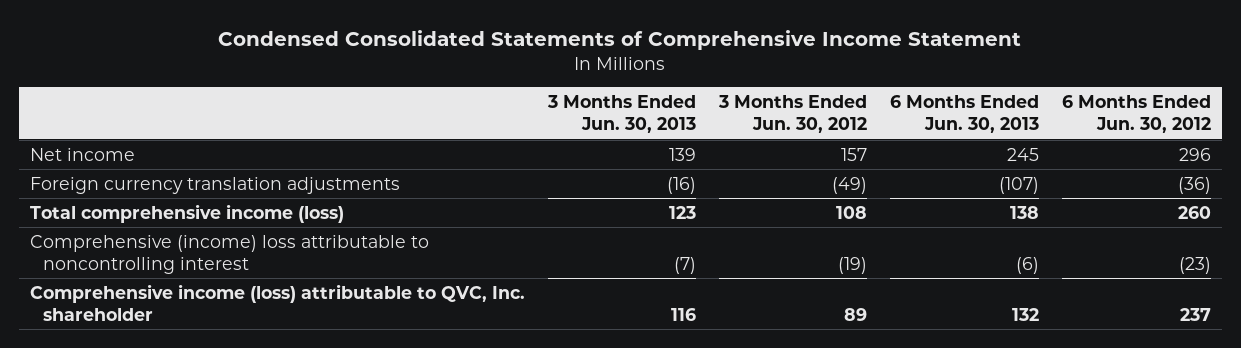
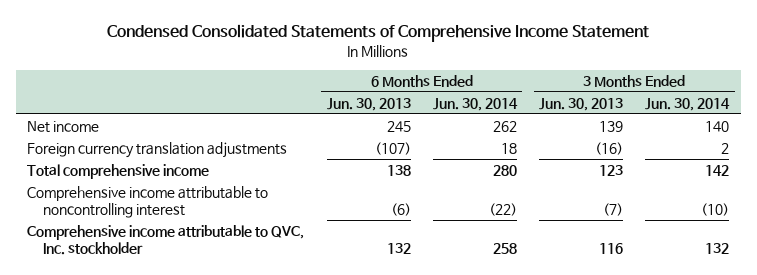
[717,94,867,134] 3 Months Ended Jun. 30, 2012 -> none
[1061,94,1211,134] 6 Months Ended Jun. 30, 2012 -> none
none -> [432,97,518,111] Jun. 30, 2014
none -> [645,97,731,111] Jun. 30, 2014
[30,203,345,223] Total comprehensive income (loss) -> [27,163,210,179] Total comprehensive income
[30,234,430,275] Comprehensive (income) loss attributable to noncontrolling interest -> [27,185,269,218] Comprehensive income attributable to noncontrolling interest
[30,283,526,322] Comprehensive income (loss) attributable to QVC, Inc. shareholder -> [27,224,305,255] Comprehensive income attributable to QVC, Inc. stockholder

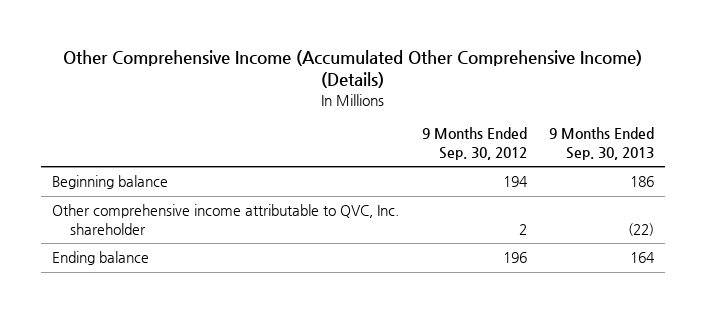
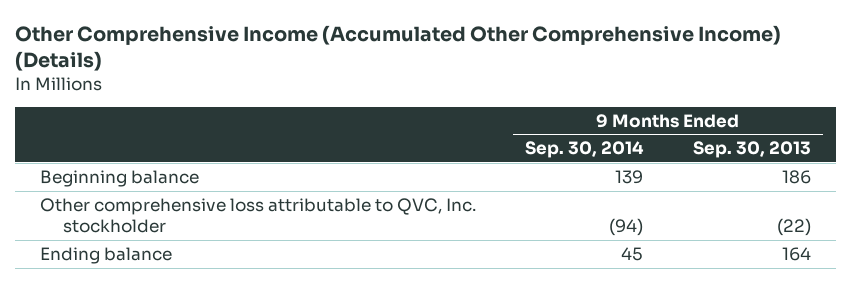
[421,127,527,160] 9 Months Ended Sep. 30, 2012 -> none
none -> [525,141,645,159] Sep. 30, 2014
[52,204,400,235] Other comprehensive income attributable to QVC, Inc. shareholder -> [39,197,476,234] Other comprehensive loss attributable to QVC, Inc. stockholder

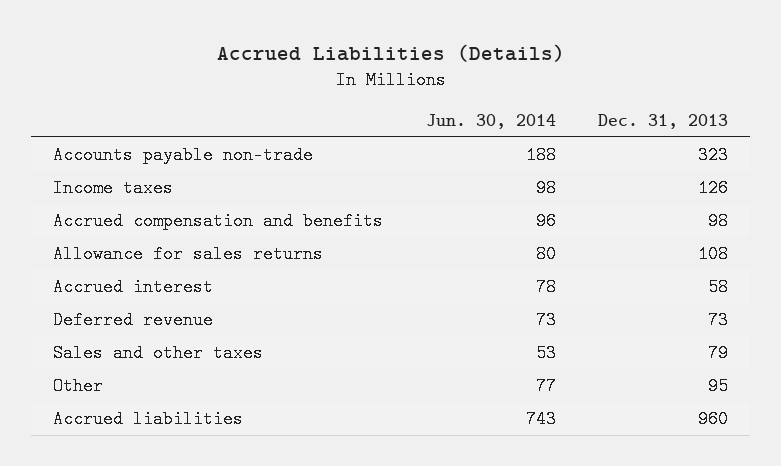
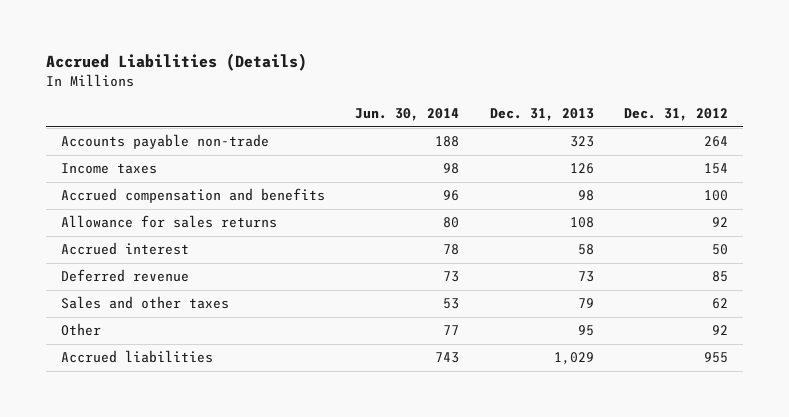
none -> [624,107,729,121] Dec. 31, 2012
[698,410,729,429] 960 -> [553,352,594,366] 1,029

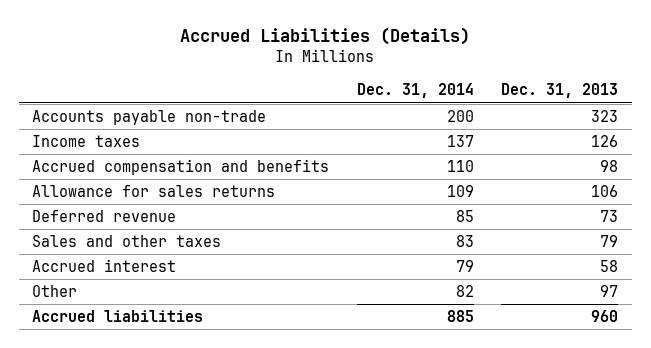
[355,107,460,121] Jun. 30, 2014 -> none
[624,107,729,121] Dec. 31, 2012 -> none
none -> [356,83,474,99] Dec. 31, 2014
[569,217,594,229] 108 -> [591,185,619,198] 106
[61,242,190,256] Accrued interest -> [32,259,177,273] Accrued interest
[577,325,594,337] 95 -> [600,285,619,298] 97
[553,352,594,366] 1,029 -> [591,310,619,323] 960

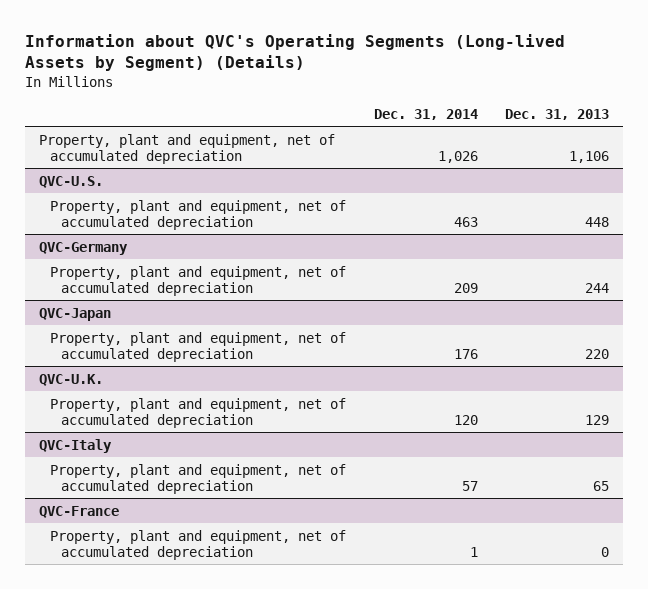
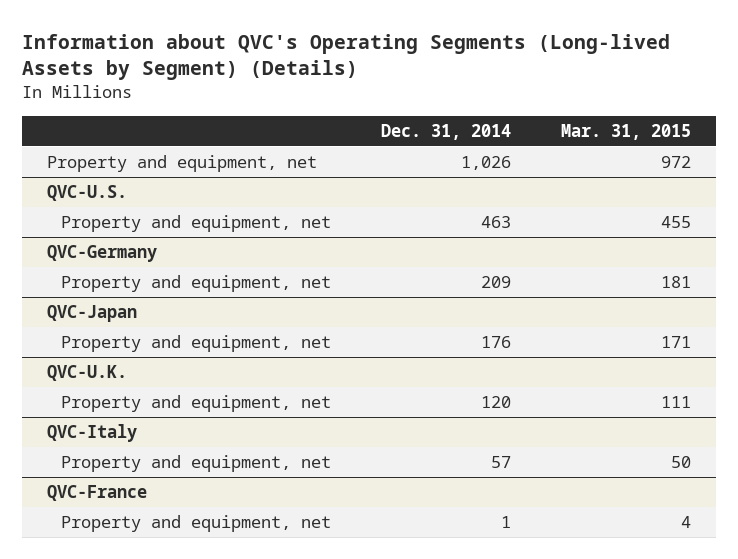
[505,108,610,120] Dec. 31, 2013 -> none
none -> [560,123,691,140] Mar. 31, 2015
[39,133,336,164] Property, plant and equipment, net of accumulated depreciation -> [47,155,318,173] Property and equipment, net
[49,199,346,230] Property, plant and equipment, net of accumulated depreciation -> [60,215,331,233] Property and equipment, net
[49,265,346,296] Property, plant and equipment, net of accumulated depreciation -> [60,275,331,293] Property and equipment, net
[49,331,346,362] Property, plant and equipment, net of accumulated depreciation -> [60,335,331,353] Property and equipment, net
[49,397,346,428] Property, plant and equipment, net of accumulated depreciation -> [60,395,331,413] Property and equipment, net
[49,463,346,494] Property, plant and equipment, net of accumulated depreciation -> [60,455,331,473] Property and equipment, net
[49,529,346,560] Property, plant and equipment, net of accumulated depreciation -> [60,515,331,533] Property and equipment, net

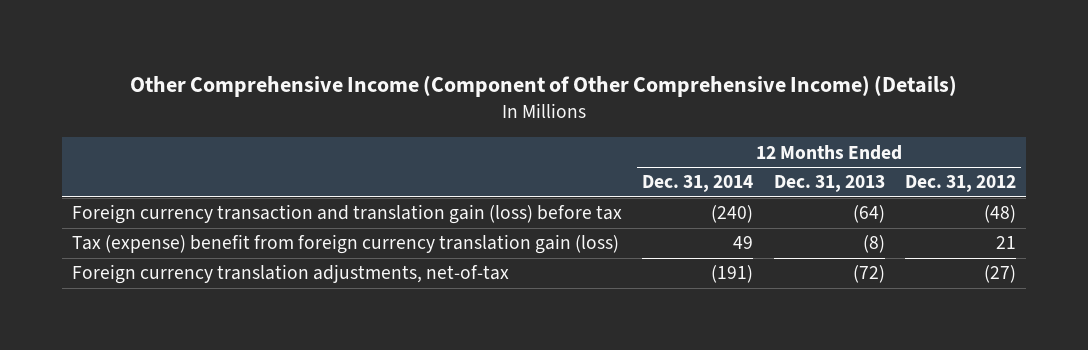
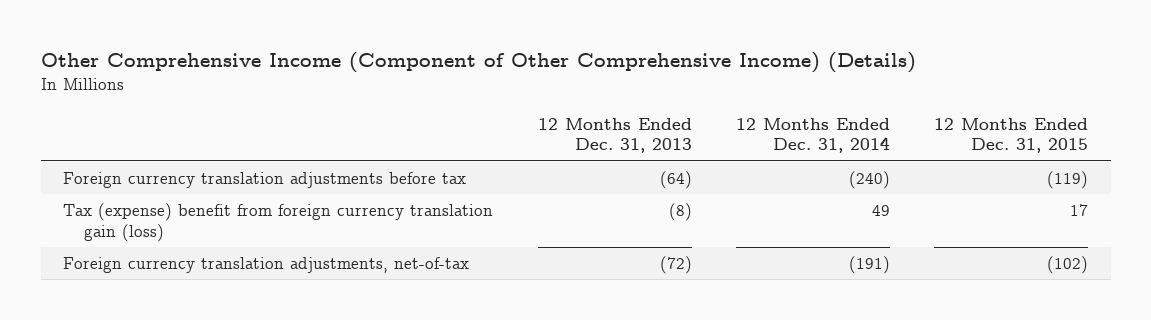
[904,175,1016,193] Dec. 31, 2012 -> none
none -> [934,117,1089,154] 12 Months Ended Dec. 31, 2015
[72,204,623,225] Foreign currency transaction and translation gain (loss) before tax -> [63,171,467,188] Foreign currency translation adjustments before tax

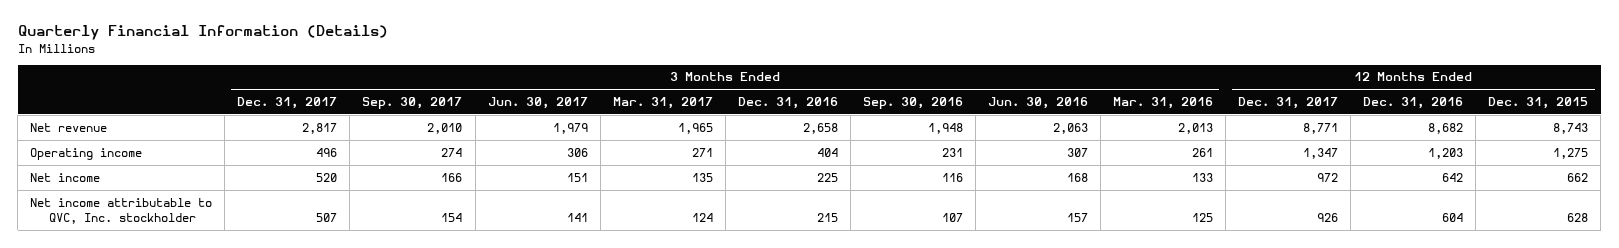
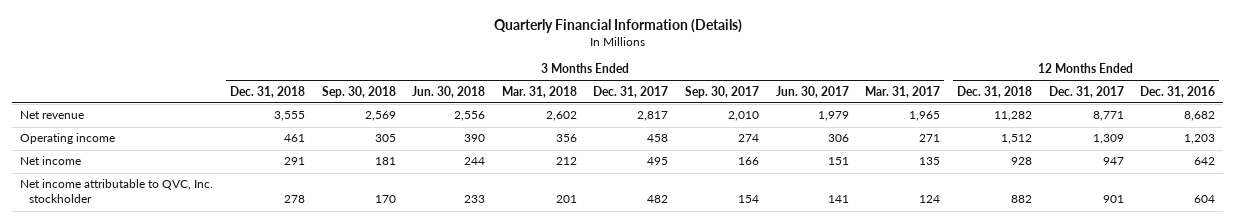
[737,97,838,110] Dec. 31, 2016 -> none
[862,97,963,110] Sep. 30, 2016 -> none
[987,97,1088,110] Jun. 30, 2016 -> none
[1113,97,1214,110] Mar. 31, 2016 -> none
[1488,97,1589,110] Dec. 31, 2015 -> none
none -> [229,85,305,98] Dec. 31, 2018
none -> [321,85,396,98] Sep. 30, 2018
none -> [412,85,486,98] Jun. 30, 2018
none -> [501,85,577,98] Mar. 31, 2018
none -> [956,85,1032,98] Dec. 31, 2018
[316,147,338,157] 496 -> [647,134,669,143] 458
[1303,147,1339,159] 1,347 -> [1092,134,1124,145] 1,309
[316,172,338,182] 520 -> [647,157,669,166] 495
[1317,172,1339,182] 972 -> [1102,157,1124,166] 947
[316,213,338,223] 507 -> [647,195,669,204] 482
[1317,213,1339,223] 926 -> [1102,195,1124,204] 901

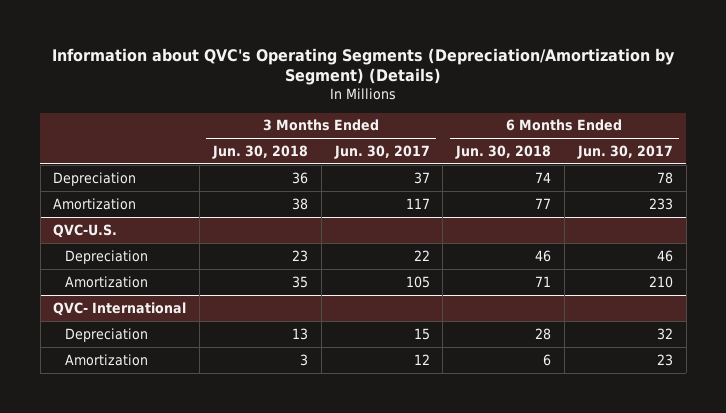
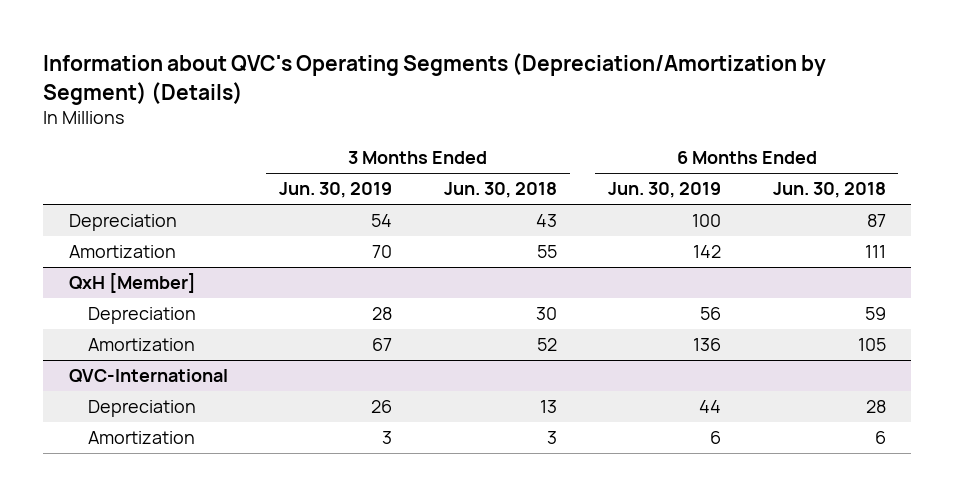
[333,144,430,159] Jun. 30, 2017 -> none
[576,144,673,159] Jun. 30, 2017 -> none
none -> [279,182,393,199] Jun. 30, 2019
none -> [608,182,722,199] Jun. 30, 2019
[53,223,118,238] QVC-U.S. -> none
[291,171,308,184] 36 -> [535,214,557,228] 43
[535,171,552,183] 74 -> [866,214,886,228] 87
[291,197,308,210] 38 -> [536,245,557,259] 55
[535,197,552,209] 77 -> [864,245,886,259] 111
none -> [68,273,196,294] QxH [Member]
[291,249,308,262] 23 -> [535,307,557,321] 30
[535,249,552,262] 46 -> [864,307,886,321] 59
[291,275,308,288] 35 -> [536,338,557,352] 52
[535,275,552,287] 71 -> [857,338,886,352] 105
[53,301,187,316] QVC- International -> [68,369,228,384] QVC-International

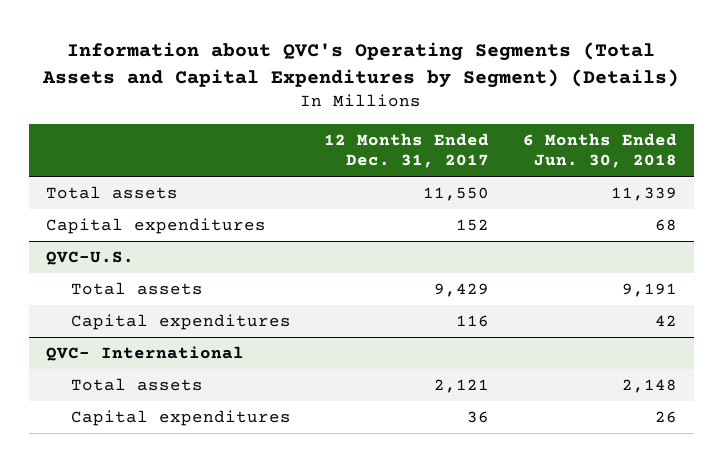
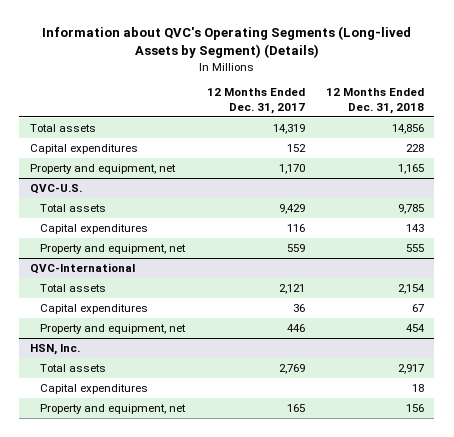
[42,41,680,88] Information about QVC's Operating Segments (Total Assets and Capital Expenditures by Segment) (Details) -> [41,26,411,59] Information about QVC's Operating Segments (Long-lived Assets by Segment) (Details)
[523,132,678,169] 6 Months Ended Jun. 30, 2018 -> none
none -> [325,88,424,114] 12 Months Ended Dec. 31, 2018
[423,187,490,202] 11,550 -> [272,124,305,135] 14,319
none -> [29,164,176,175] Property and equipment, net
none -> [40,244,187,255] Property and equipment, net
[45,346,244,362] QVC- International -> [29,263,135,275] QVC-International
none -> [40,324,187,335] Property and equipment, net
none -> [29,344,80,356] HSN, Inc.
none -> [40,364,107,373] Total assets
none -> [40,384,149,395] Capital expenditures
none -> [40,404,187,415] Property and equipment, net

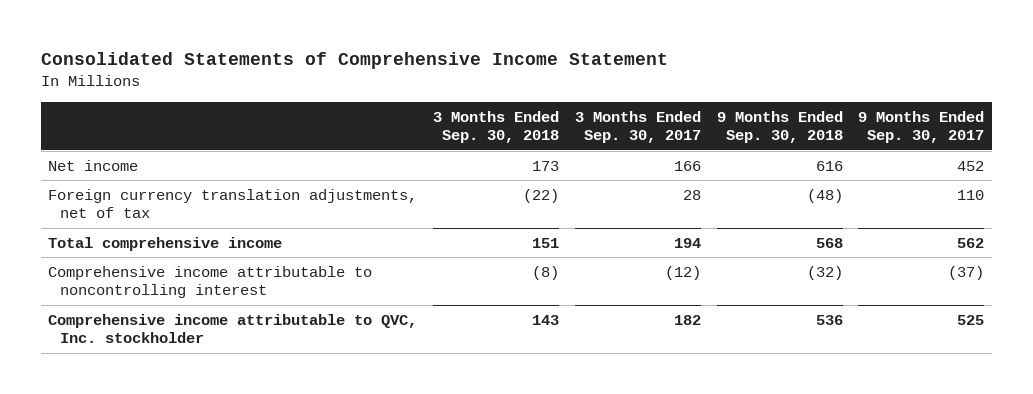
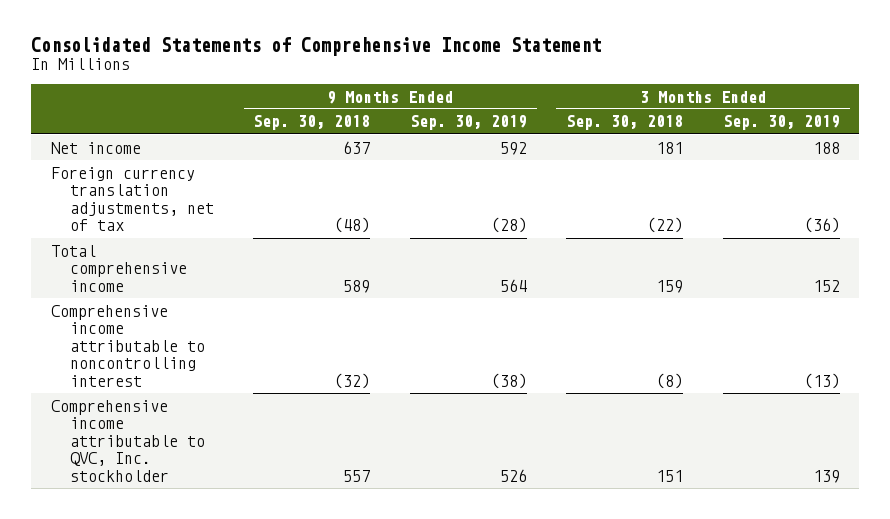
[574,110,701,144] 3 Months Ended Sep. 30, 2017 -> none
[858,110,985,144] 9 Months Ended Sep. 30, 2017 -> none
none -> [409,115,527,131] Sep. 30, 2019
none -> [722,115,840,131] Sep. 30, 2019
[532,160,560,171] 173 -> [656,141,684,154] 181
[815,160,843,171] 616 -> [343,140,371,154] 637
[532,237,560,248] 151 -> [656,279,684,293] 159
[815,237,843,248] 568 -> [343,279,371,293] 589
[532,314,560,325] 143 -> [656,470,684,483] 151
[815,314,843,325] 536 -> [343,470,371,483] 557

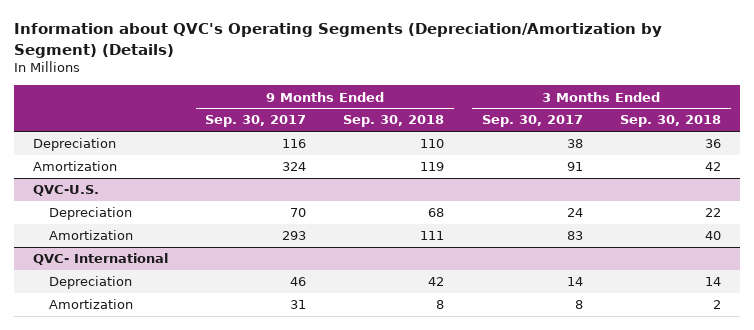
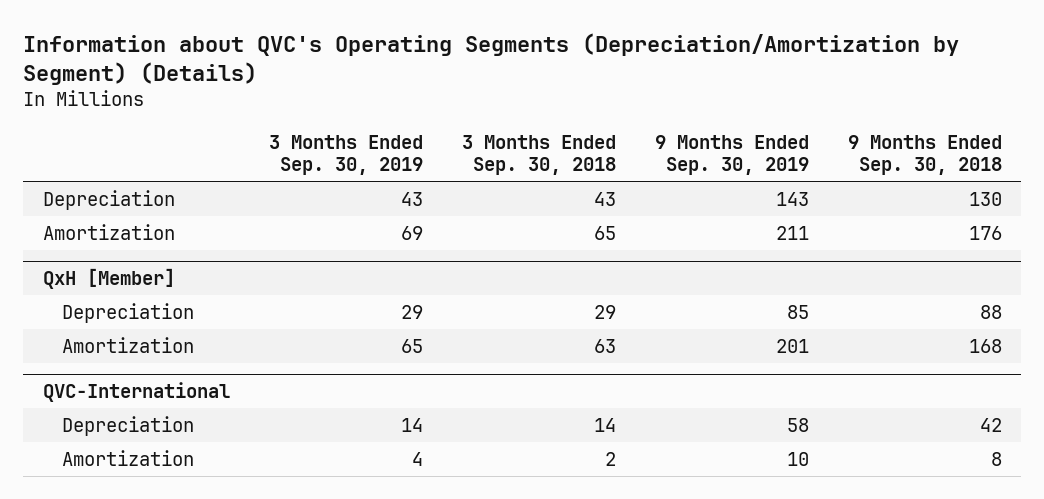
[205,115,307,128] Sep. 30, 2017 -> none
[481,115,583,128] Sep. 30, 2017 -> none
none -> [268,134,423,176] 3 Months Ended Sep. 30, 2019
none -> [654,134,809,176] 9 Months Ended Sep. 30, 2019
[32,185,99,197] QVC-U.S. -> none
[420,139,445,149] 110 -> [968,191,1002,206] 130
[705,139,722,149] 36 -> [593,191,616,206] 43
[420,162,445,172] 119 -> [968,225,1002,240] 176
[705,162,722,172] 42 -> [593,225,616,240] 65
none -> [42,267,175,289] QxH [Member]
[428,208,445,218] 68 -> [979,304,1002,319] 88
[705,208,722,218] 22 -> [593,304,616,319] 29
[420,231,445,241] 111 -> [968,338,1002,353] 168
[705,231,722,241] 40 -> [593,338,616,353] 63
[32,253,168,266] QVC- International -> [42,381,230,402] QVC-International

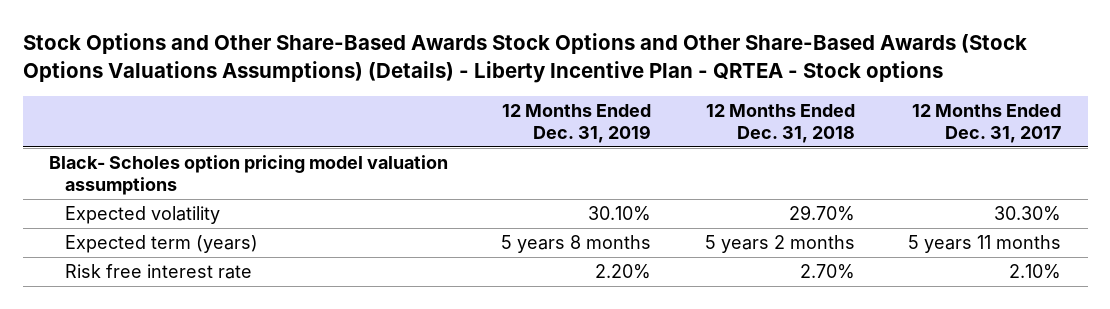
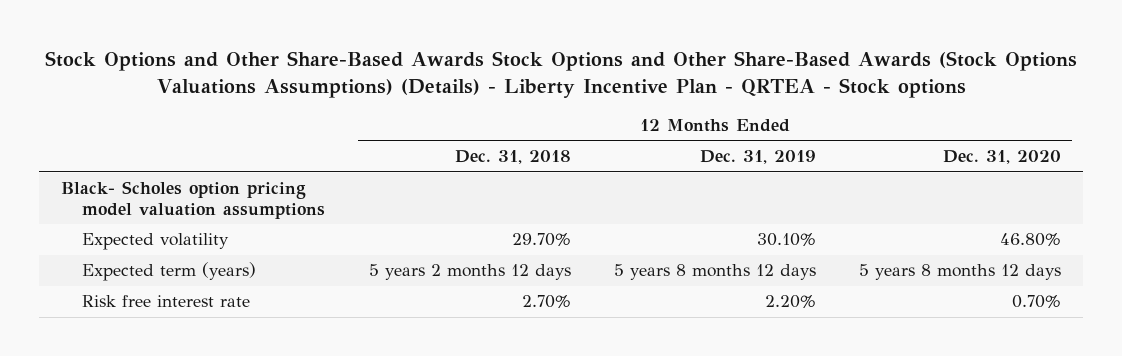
[911,104,1061,144] 12 Months Ended Dec. 31, 2017 -> none
none -> [943,150,1062,165] Dec. 31, 2020
[501,234,652,253] 5 years 8 months -> [614,264,817,281] 5 years 8 months 12 days
[704,234,855,253] 5 years 2 months -> [368,264,571,281] 5 years 2 months 12 days

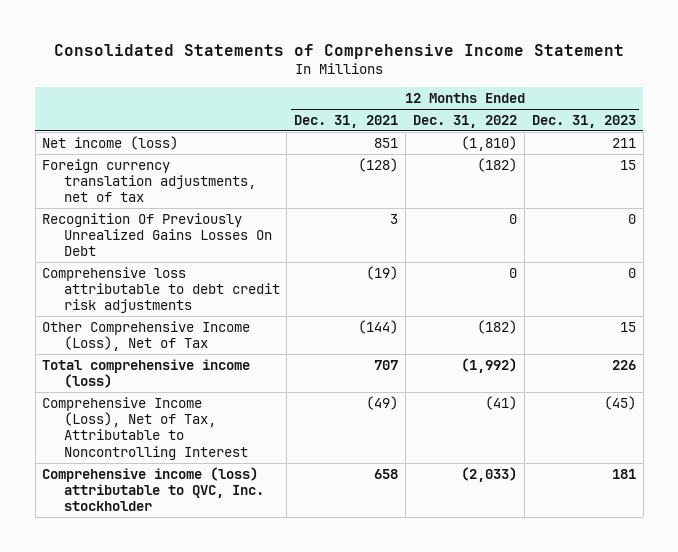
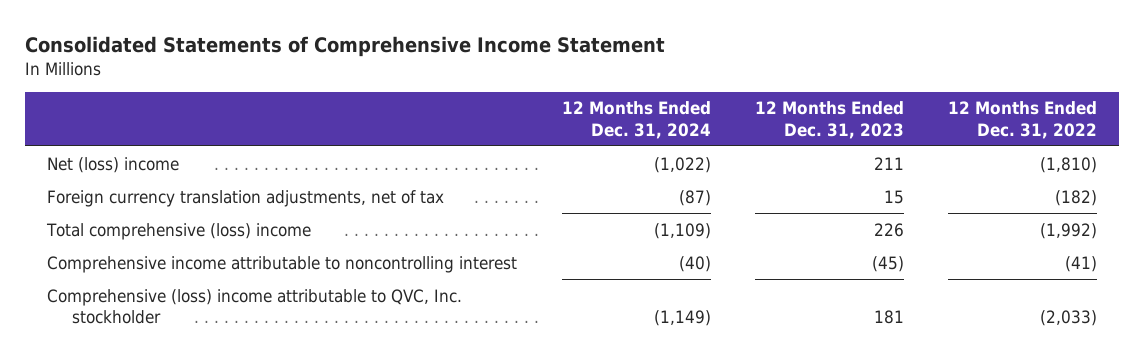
[294,114,399,128] Dec. 31, 2021 -> none
none -> [561,101,711,139] 12 Months Ended Dec. 31, 2024
[42,135,179,150] Net income (loss) -> [47,156,180,173] Net (loss) income
[42,212,272,257] Recognition Of Previously Unrealized Gains Losses On Debt -> none
[42,266,280,314] Comprehensive loss attributable to debt credit risk adjustments -> none
[42,320,251,352] Other Comprehensive Income (Loss), Net of Tax -> none
[42,358,251,389] Total comprehensive income (loss) -> [46,222,312,240] Total comprehensive (loss) income
[42,396,248,460] Comprehensive Income (Loss), Net of Tax, Attributable to Noncontrolling Interest -> [47,255,518,273] Comprehensive income attributable to noncontrolling interest
[42,466,264,512] Comprehensive income (loss) attributable to QVC, Inc. stockholder -> [47,288,463,324] Comprehensive (loss) income attributable to QVC, Inc. stockholder

